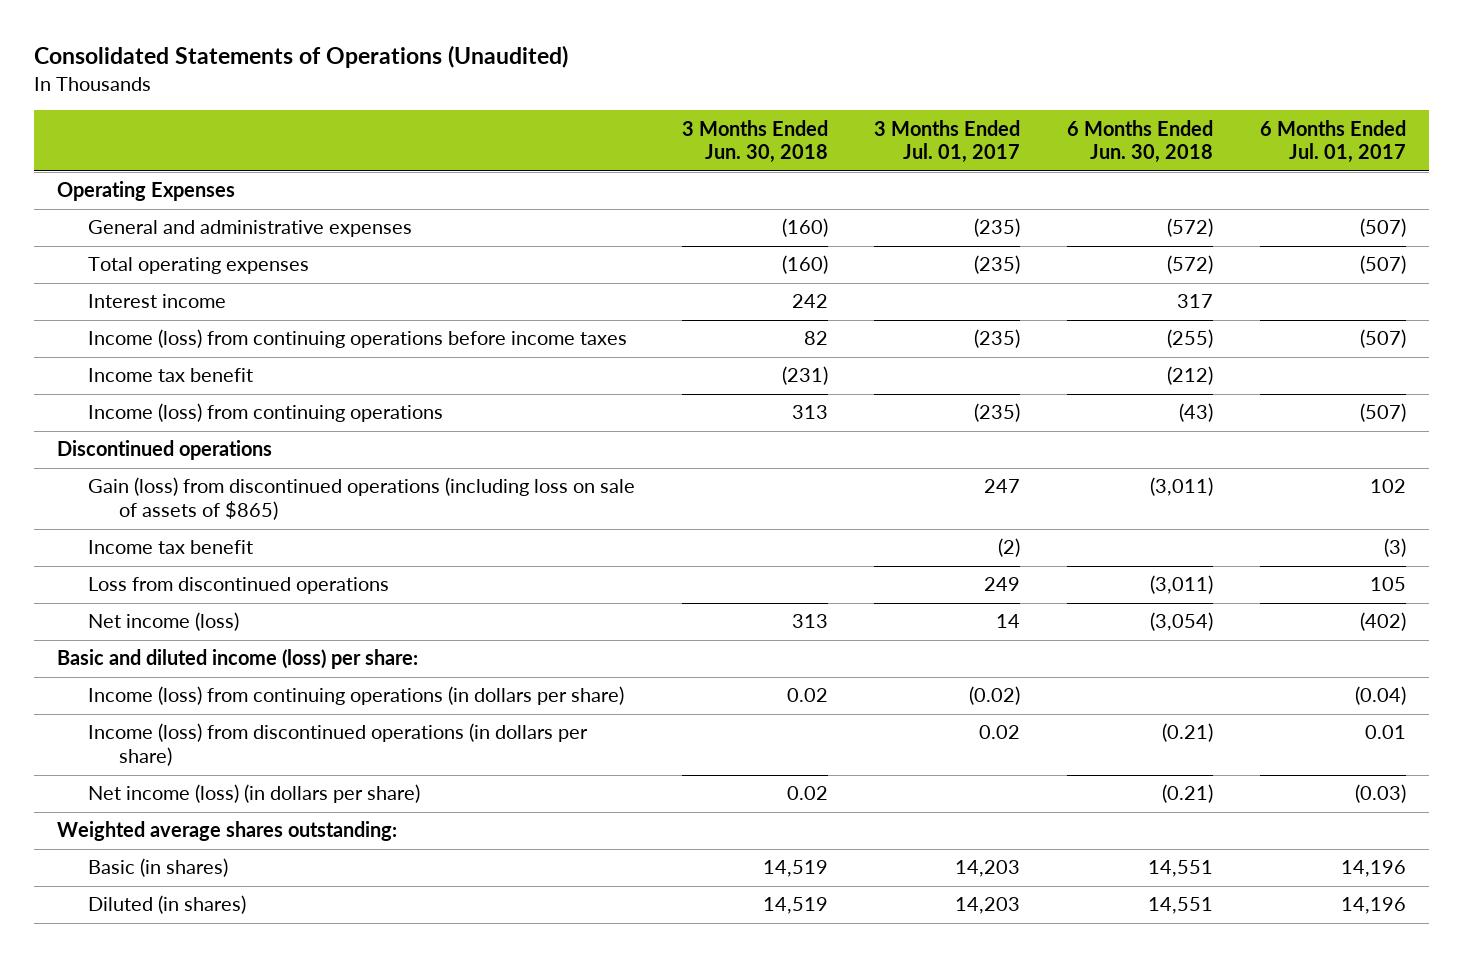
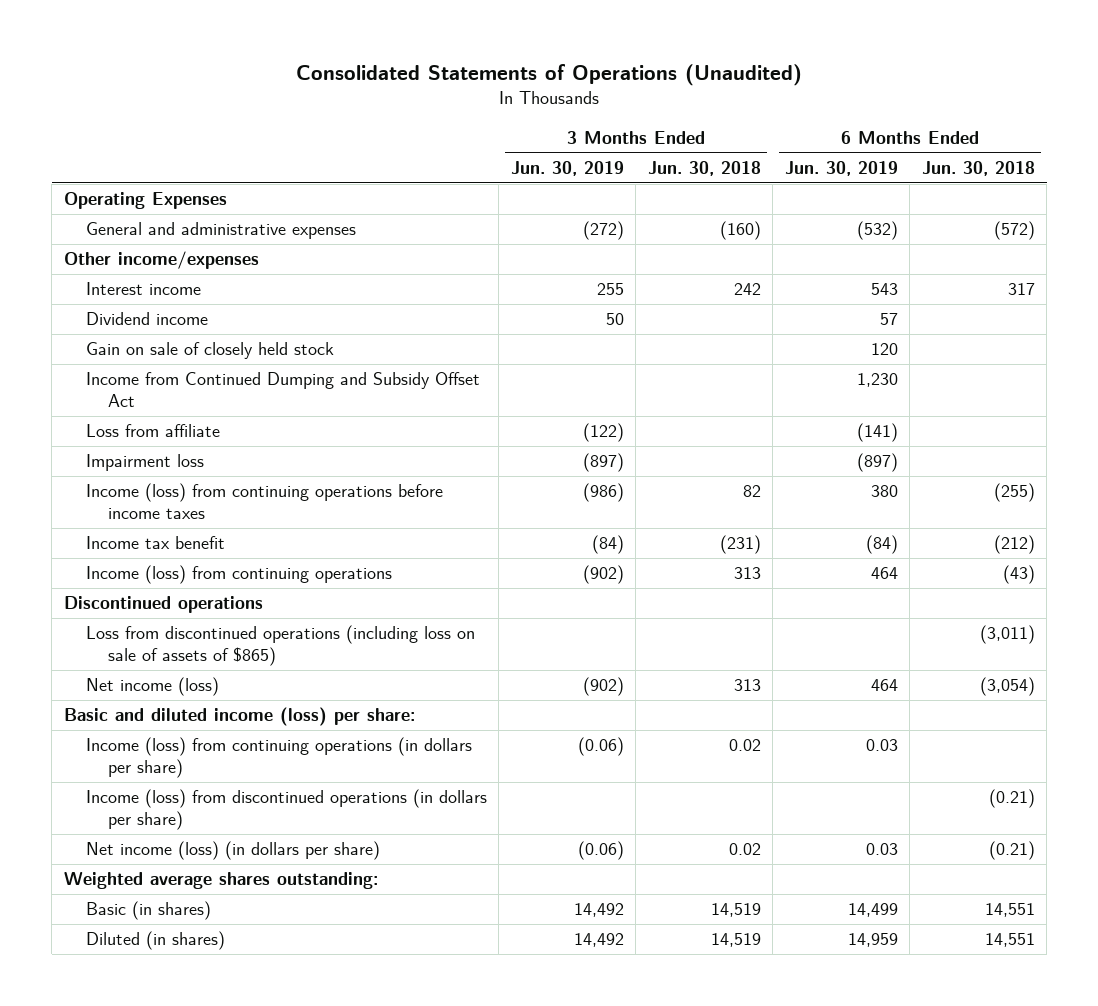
[874,119,1021,164] 3 Months Ended Jul. 01, 2017 -> none
[1259,119,1406,164] 6 Months Ended Jul. 01, 2017 -> none
none -> [510,160,624,176] Jun. 30, 2019
none -> [784,160,898,176] Jun. 30, 2019
[88,257,310,275] Total operating expenses -> none
none -> [63,251,259,270] Other income/expenses
none -> [85,312,208,326] Dividend income
none -> [85,342,334,360] Gain on sale of closely held stock
none -> [85,372,480,407] Income from Continued Dumping and Subsidy Offset Act
none -> [85,424,220,438] Loss from affiliate
none -> [85,454,204,472] Impairment loss
[88,540,254,555] Income tax benefit -> none
[88,577,390,595] Loss from discontinued operations -> none
[88,477,636,521] Gain (loss) from discontinued operations (including loss on sale of assets of $865) -> [85,625,475,666] Loss from discontinued operations (including loss on sale of assets of $865)

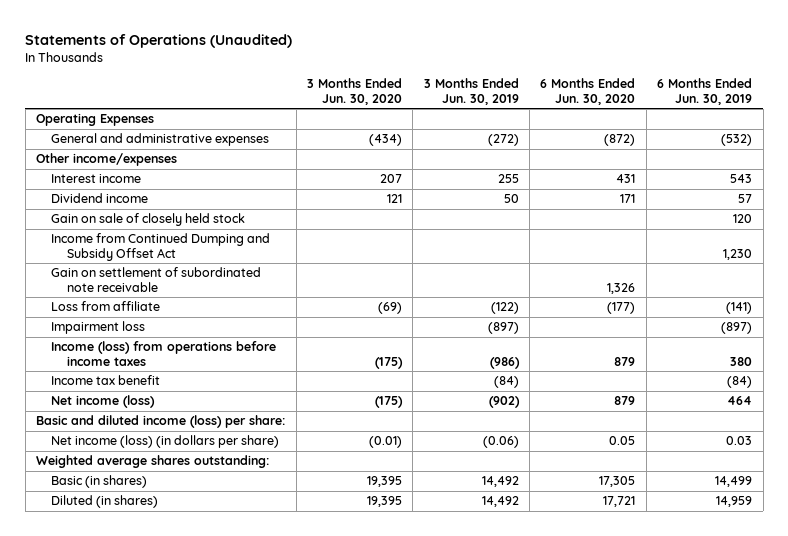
[296,63,803,86] Consolidated Statements of Operations (Unaudited) -> [25,33,293,48] Statements of Operations (Unaudited)
[647,160,761,176] Jun. 30, 2018 -> none
[921,160,1035,176] Jun. 30, 2018 -> none
none -> [306,78,402,105] 3 Months Ended Jun. 30, 2020
none -> [540,78,636,105] 6 Months Ended Jun. 30, 2020
none -> [51,267,262,292] Gain on settlement of subordinated note receivable
[85,483,443,519] Income (loss) from continuing operations before income taxes -> [51,341,277,366] Income (loss) from operations before income taxes
[85,565,392,585] Income (loss) from continuing operations -> none
[63,596,263,614] Discontinued operations -> none
[85,625,475,666] Loss from discontinued operations (including loss on sale of assets of $865) -> none
[85,737,472,778] Income (loss) from continuing operations (in dollars per share) -> none
[85,789,487,830] Income (loss) from discontinued operations (in dollars per share) -> none

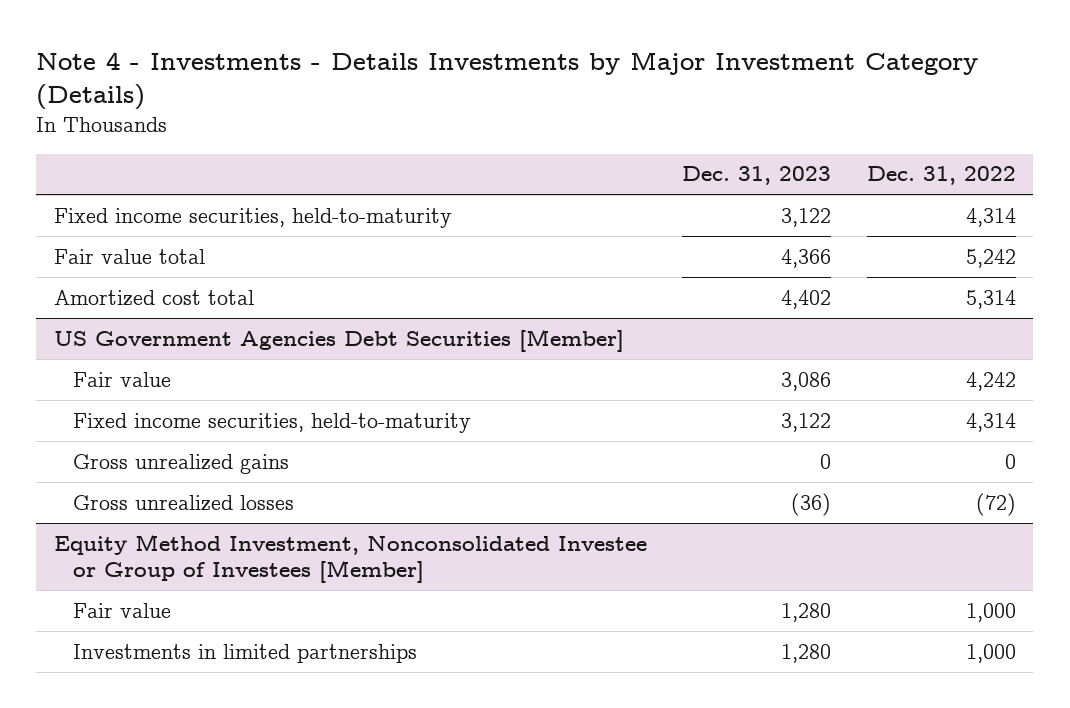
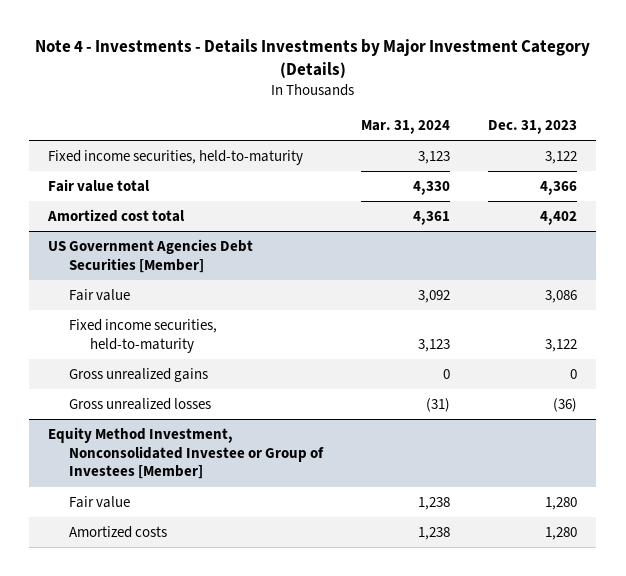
[866,166,1016,186] Dec. 31, 2022 -> none
none -> [361,120,451,135] Mar. 31, 2024
[73,643,418,663] Investments in limited partnerships -> [69,526,168,539] Amortized costs

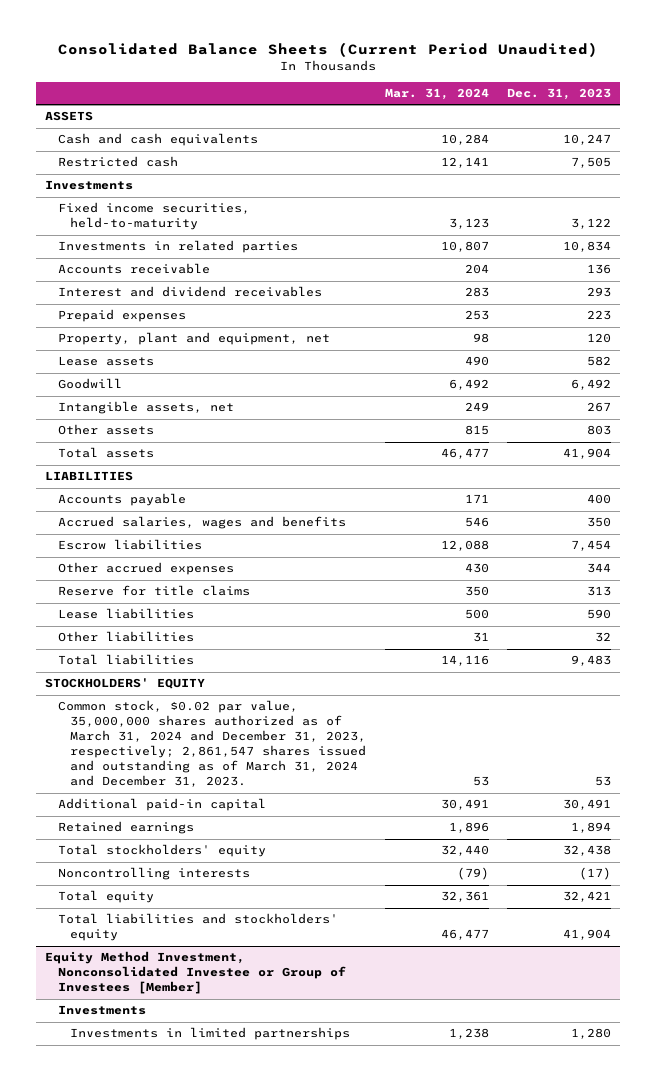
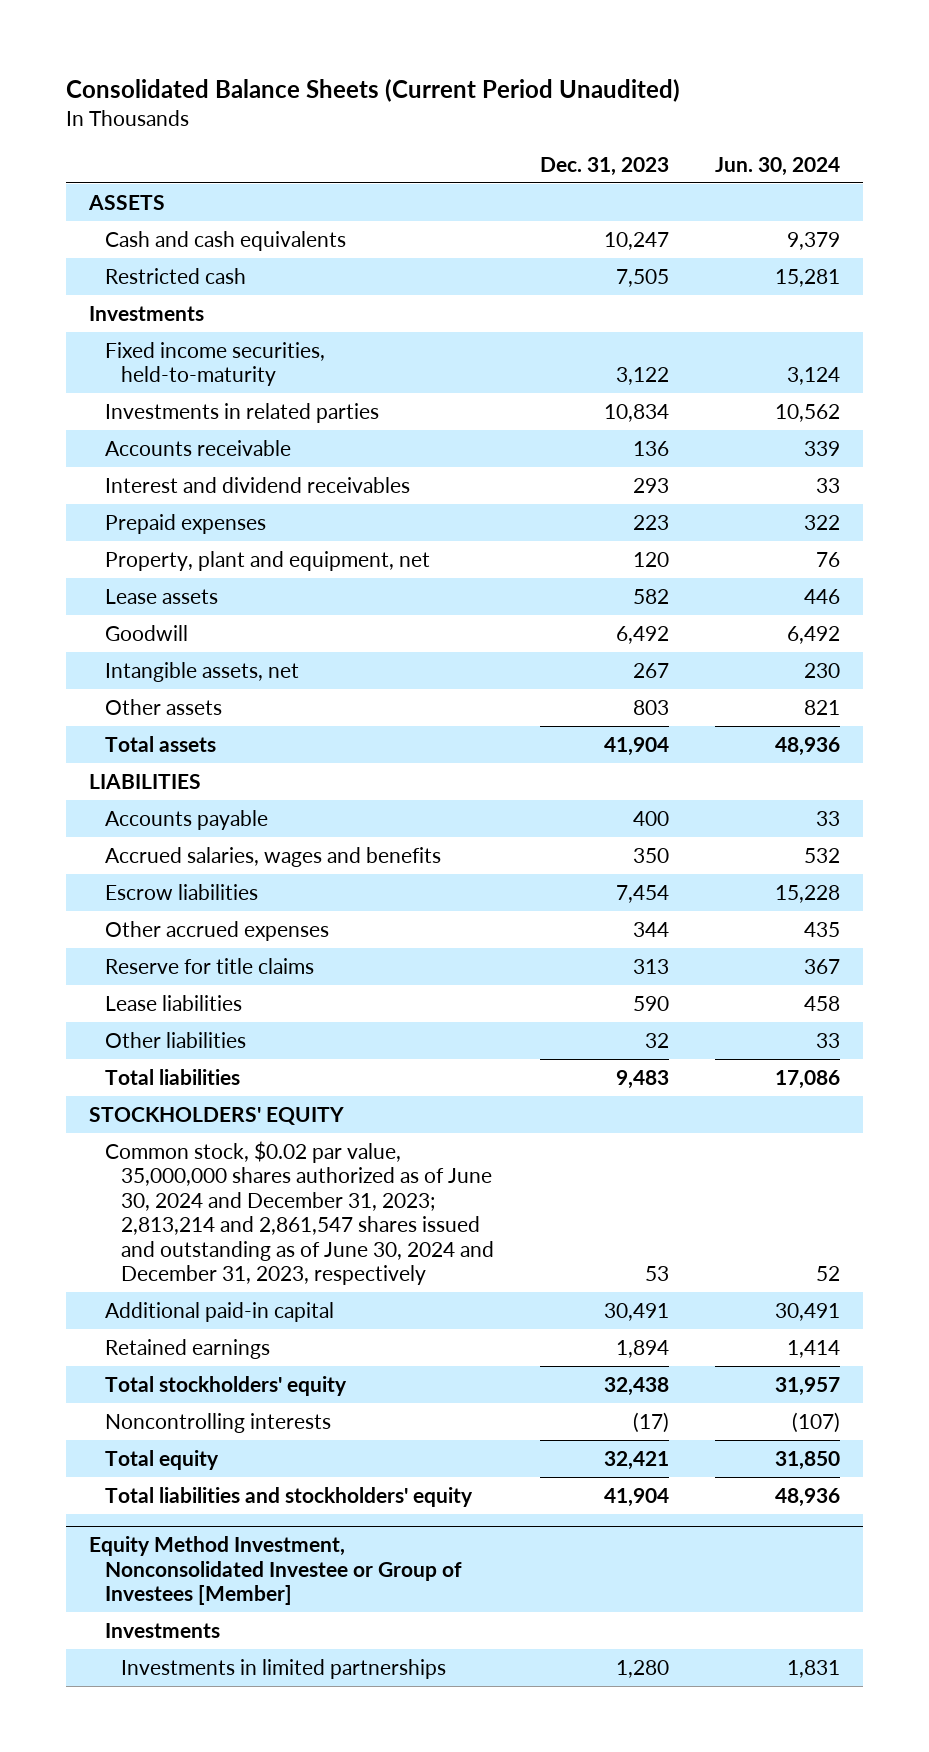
[384,88,489,101] Mar. 31, 2024 -> none
none -> [715,156,841,176] Jun. 30, 2024
[57,700,367,788] Common stock, $0.02 par value, 35,000,000 shares authorized as of March 31, 2024 and December 31, 2023, respectively; 2,861,547 shares issued and outstanding as of March 31, 2024 and December 31, 2023. -> [104,1140,494,1286] Common stock, $0.02 par value, 35,000,000 shares authorized as of June 30, 2024 and December 31, 2023; 2,813,214 and 2,861,547 shares issued and outstanding as of June 30, 2024 and December 31, 2023, respectively

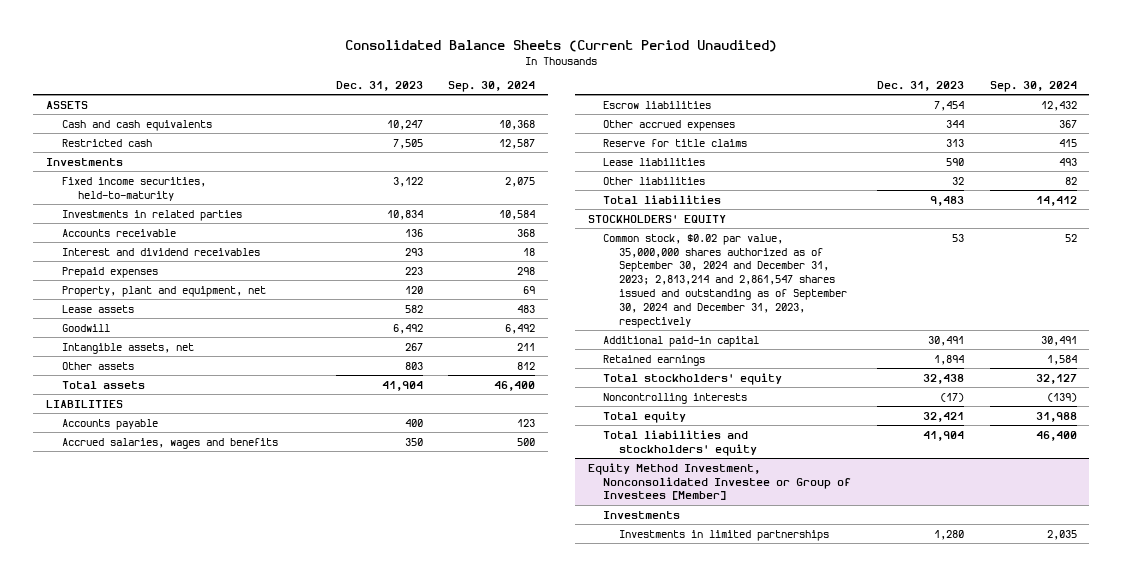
[715,156,841,176] Jun. 30, 2024 -> none
none -> [448,80,536,92] Sep. 30, 2024
[104,1140,494,1286] Common stock, $0.02 par value, 35,000,000 shares authorized as of June 30, 2024 and December 31, 2023; 2,813,214 and 2,861,547 shares issued and outstanding as of June 30, 2024 and December 31, 2023, respectively -> [603,233,848,329] Common stock, $0.02 par value, 35,000,000 shares authorized as of September 30, 2024 and December 31, 2023; 2,813,214 and 2,861,547 shares issued and outstanding as of September 30, 2024 and December 31, 2023, respectively

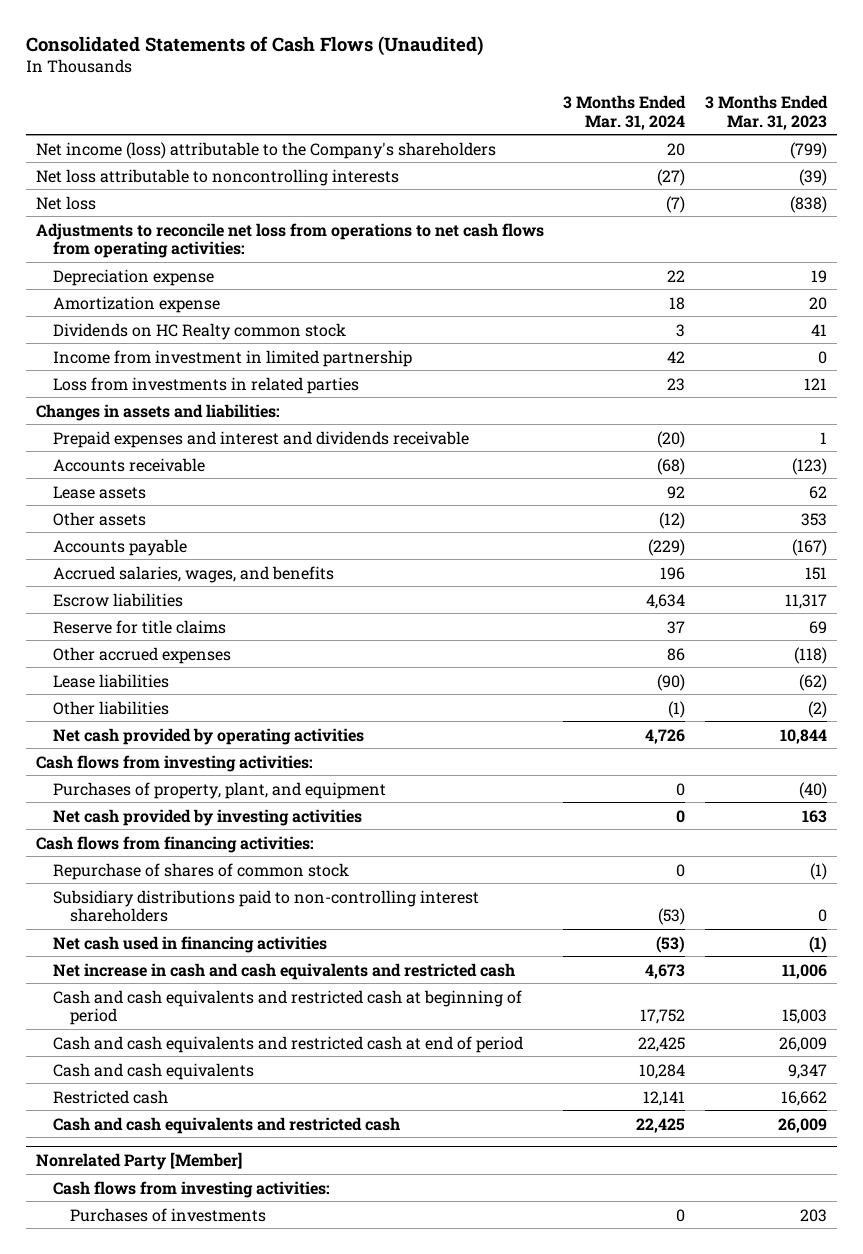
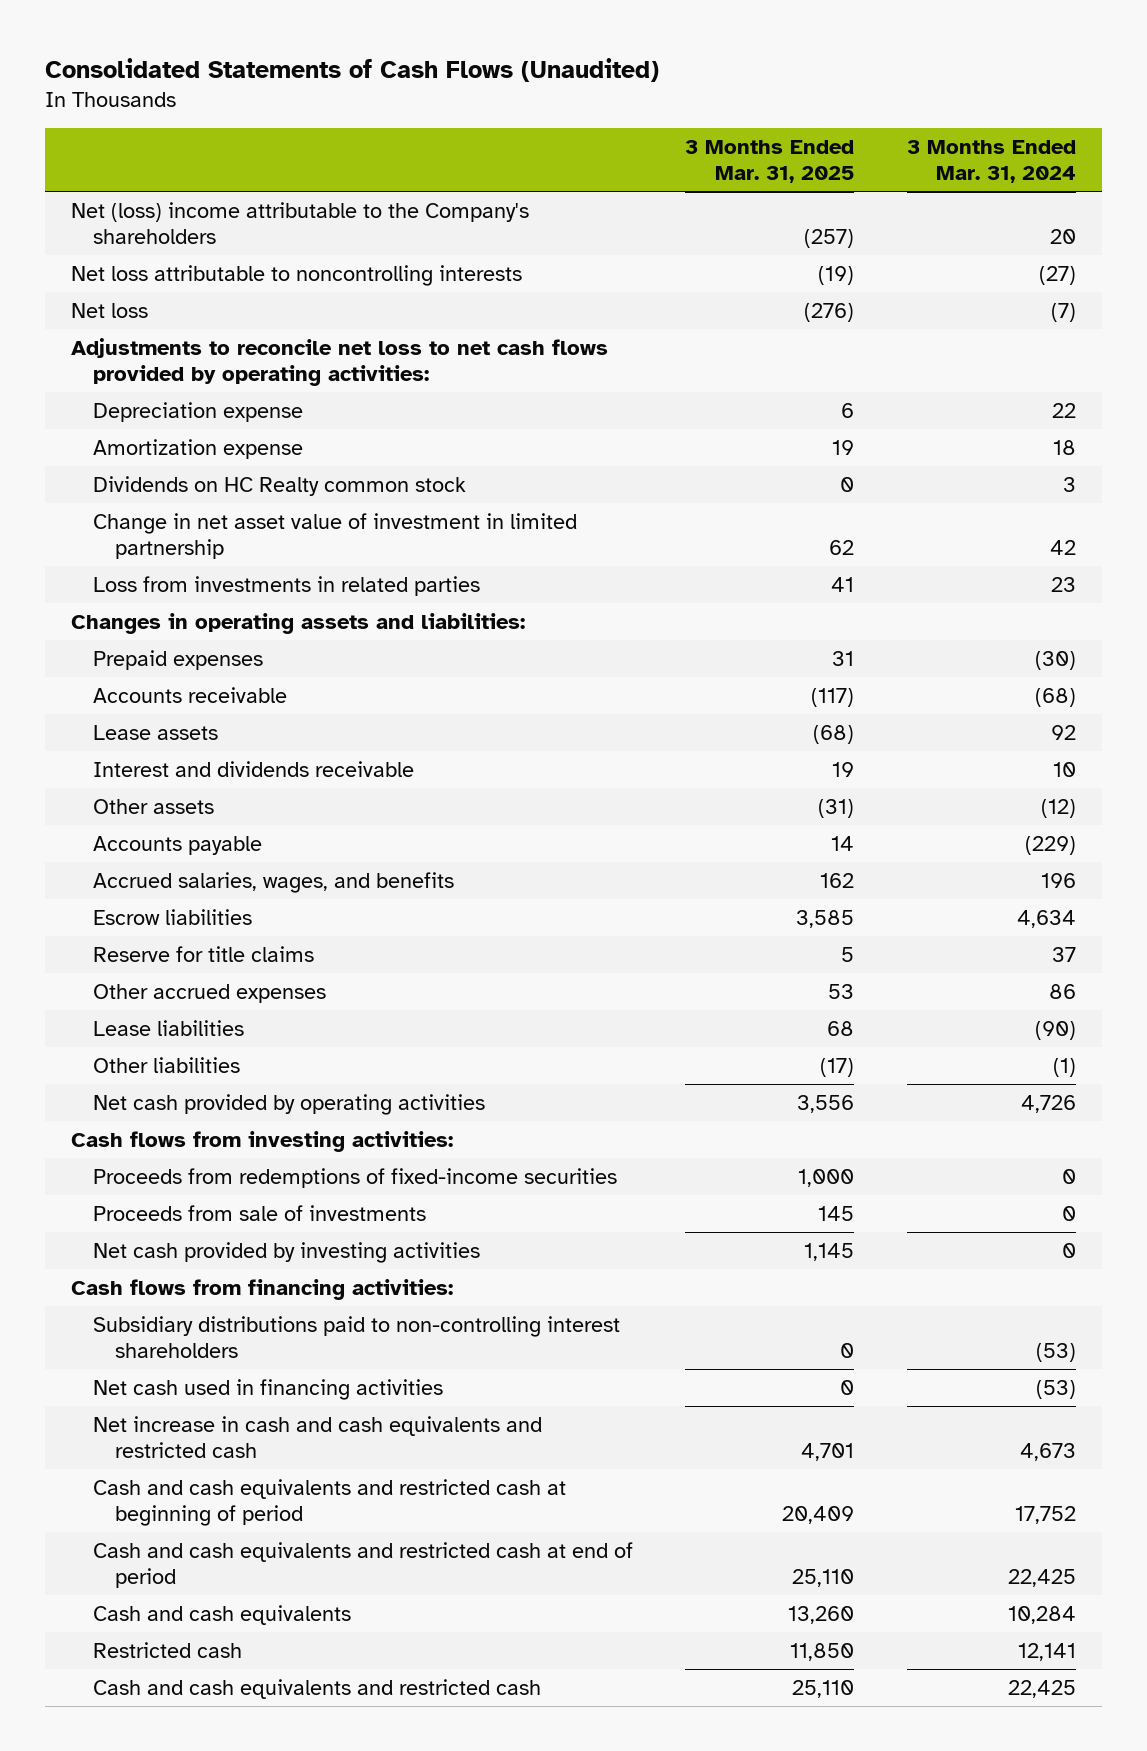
[705,95,829,130] 3 Months Ended Mar. 31, 2023 -> none
none -> [685,139,855,184] 3 Months Ended Mar. 31, 2025
[35,141,496,159] Net income (loss) attributable to the Company's shareholders -> [70,201,529,245] Net (loss) income attributable to the Company's shareholders
[35,222,544,259] Adjustments to reconcile net loss from operations to net cash flows from operating activities: -> [70,337,608,387] Adjustments to reconcile net loss to net cash flows provided by operating activities:
[52,349,412,367] Income from investment in limited partnership -> [92,512,577,560] Change in net asset value of investment in limited partnership
[35,403,280,421] Changes in assets and liabilities: -> [70,612,525,634] Changes in operating assets and liabilities:
[52,430,469,448] Prepaid expenses and interest and dividends receivable -> [92,649,263,670] Prepaid expenses
[657,430,686,448] (20) -> [1034,650,1076,670] (30)
none -> [92,760,414,777] Interest and dividends receivable
[52,781,386,799] Purchases of property, plant, and equipment -> none
none -> [92,1167,617,1188] Proceeds from redemptions of fixed-income securities
none -> [92,1204,426,1221] Proceeds from sale of investments
[52,862,349,880] Repurchase of shares of common stock -> none
[35,1151,242,1170] Nonrelated Party [Member] -> none
[52,1180,330,1198] Cash flows from investing activities: -> none
[69,1207,266,1222] Purchases of investments -> none

